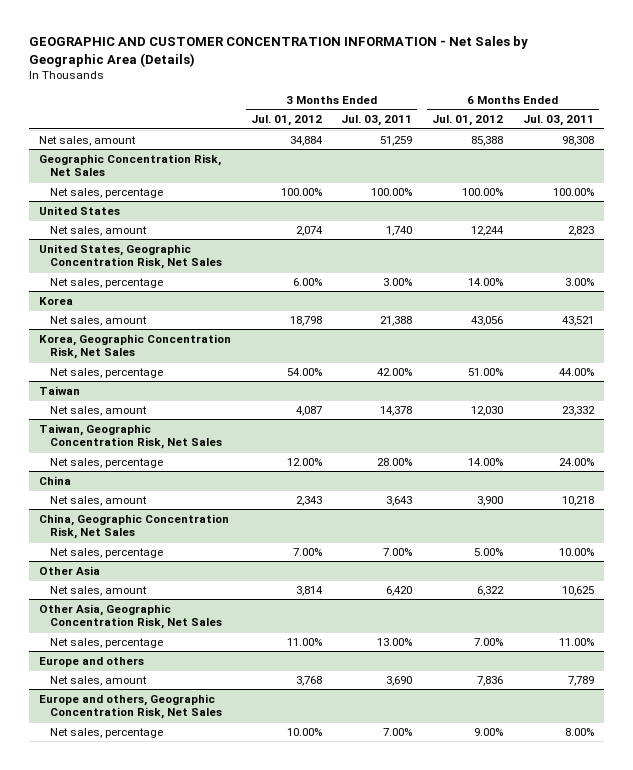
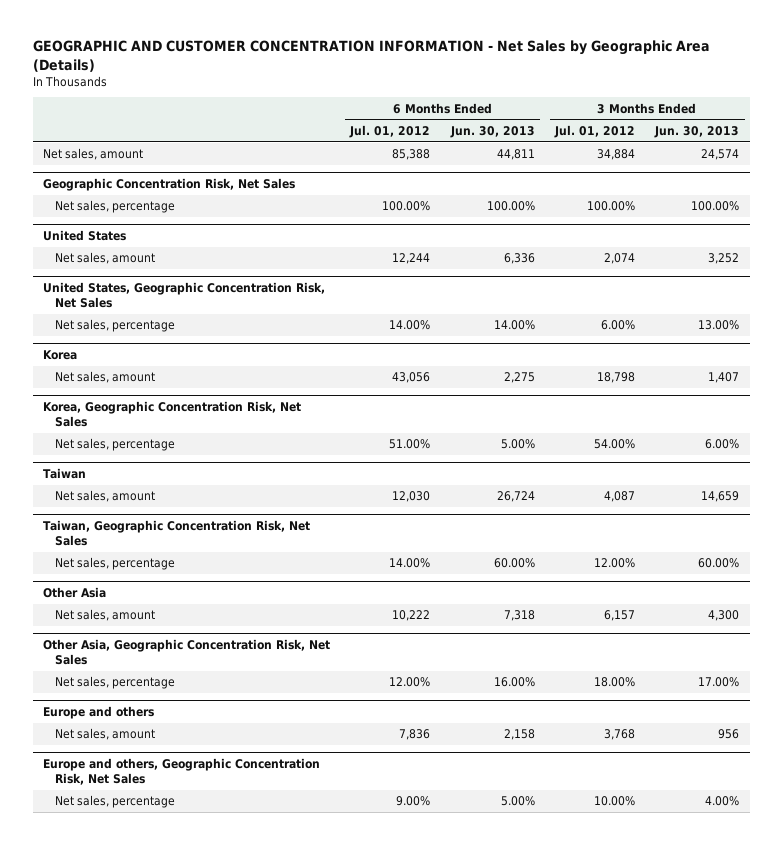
[341,115,413,127] Jul. 03, 2011 -> none
[523,115,595,127] Jul. 03, 2011 -> none
none -> [449,126,535,139] Jun. 30, 2013
none -> [654,126,740,139] Jun. 30, 2013
[38,475,71,485] China -> none
[50,495,148,506] Net sales, amount -> none
[38,513,229,540] China, Geographic Concentration Risk, Net Sales -> none
[50,547,164,558] Net sales, percentage -> none
[295,585,323,596] 3,814 -> [604,610,636,622] 6,157
[477,585,505,596] 6,322 -> [392,610,431,622] 10,222
[286,637,322,646] 11.00% -> [594,677,636,688] 18.00%
[474,637,504,646] 7.00% -> [389,677,431,688] 12.00%

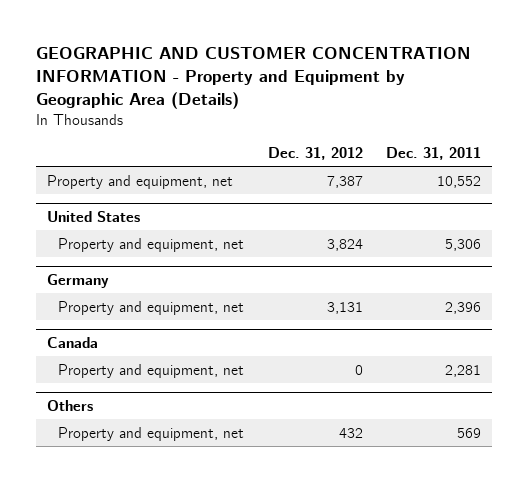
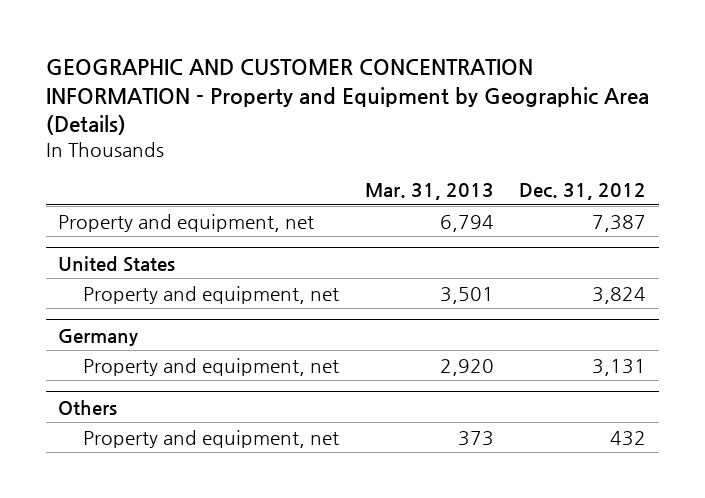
[385,146,481,160] Dec. 31, 2011 -> none
none -> [364,183,494,201] Mar. 31, 2013
[47,336,99,348] Canada -> none
[58,363,245,378] Property and equipment, net -> none

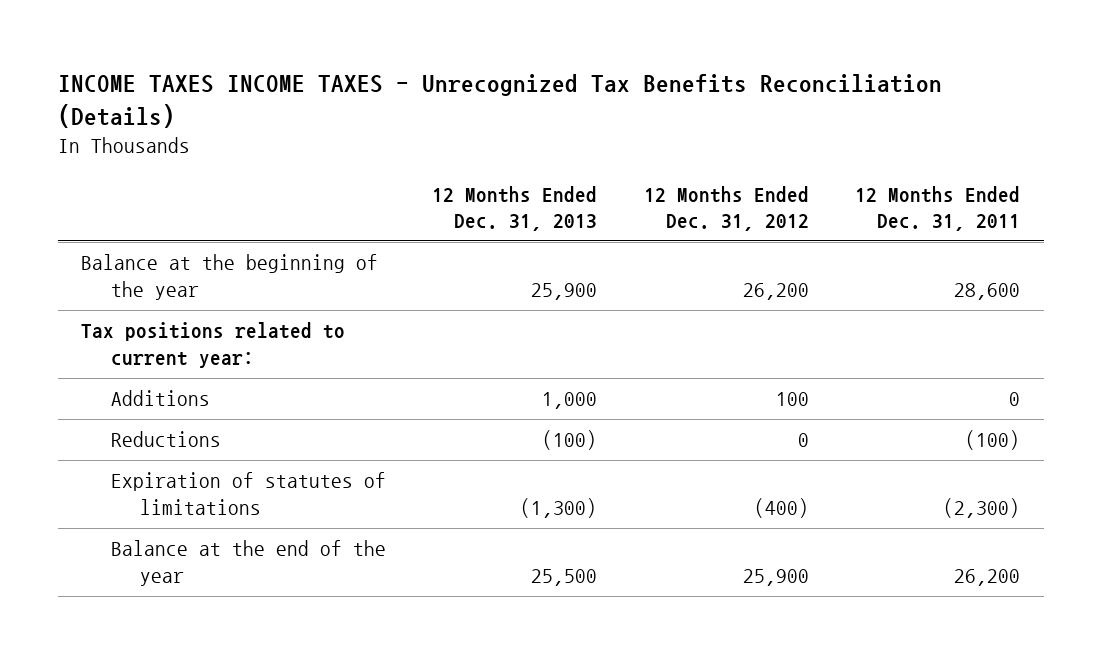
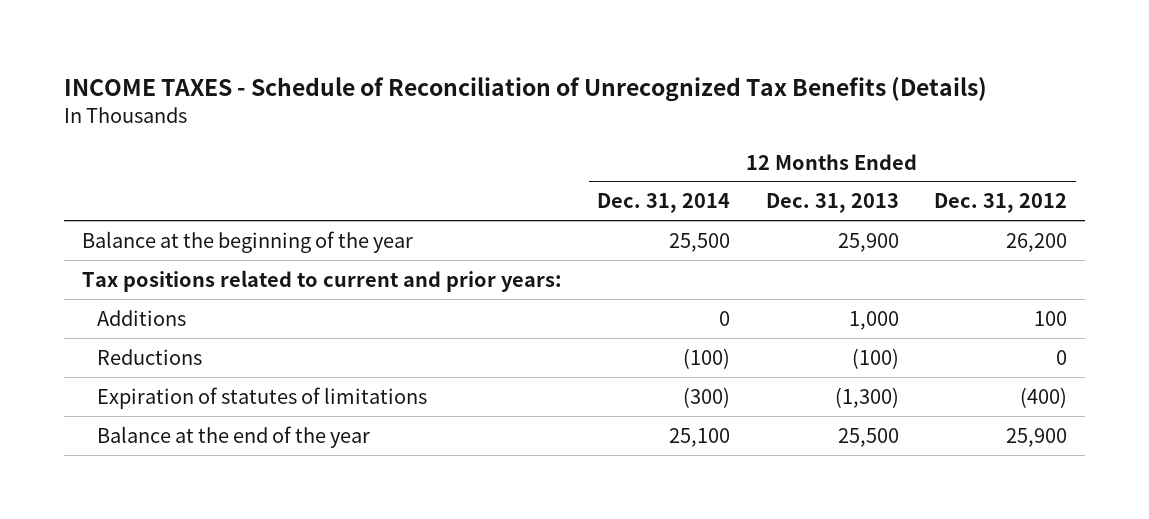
[58,73,943,128] INCOME TAXES INCOME TAXES - Unrecognized Tax Benefits Reconciliation (Details) -> [64,76,988,102] INCOME TAXES - Schedule of Reconciliation of Unrecognized Tax Benefits (Details)
[855,185,1021,231] 12 Months Ended Dec. 31, 2011 -> none
none -> [597,193,731,214] Dec. 31, 2014
[81,322,346,368] Tax positions related to current year: -> [82,269,563,292] Tax positions related to current and prior years:

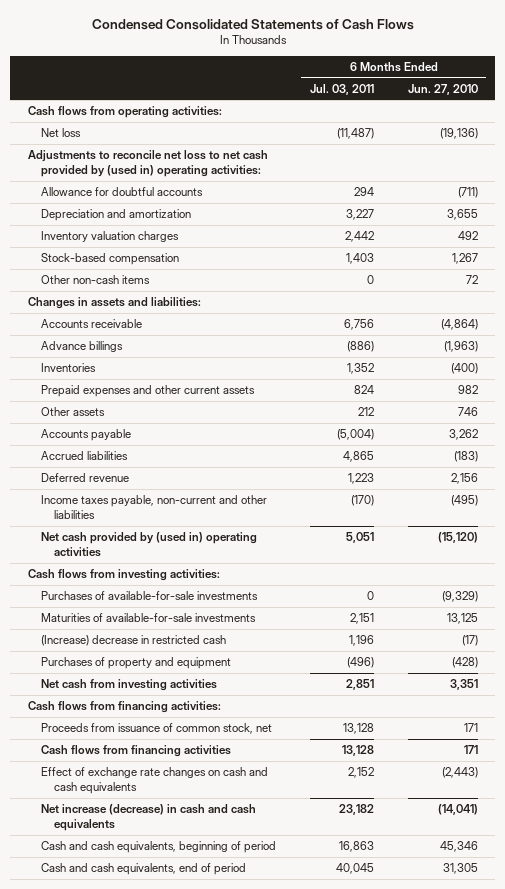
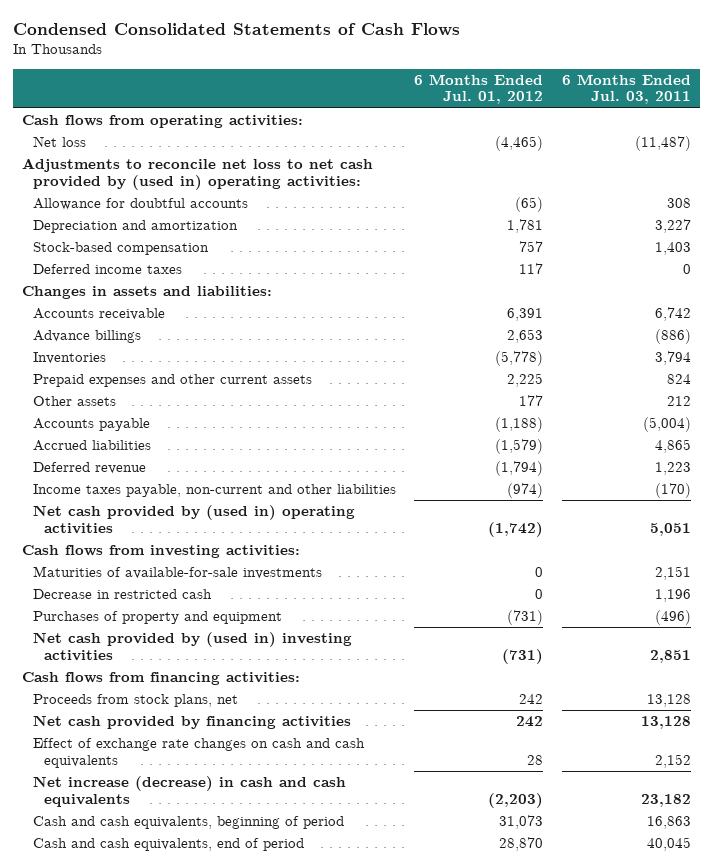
[407,83,478,95] Jun. 27, 2010 -> none
none -> [414,73,544,105] 6 Months Ended Jul. 01, 2012
[353,187,374,197] 294 -> [666,198,691,209] 308
[40,231,179,243] Inventory valuation charges -> none
[40,275,150,285] Other non-cash items -> none
none -> [32,264,182,275] Deferred income taxes
[343,319,374,331] 6,756 -> [654,307,691,322] 6,742
[346,363,374,375] 1,352 -> [654,351,691,366] 3,794
[40,591,258,601] Purchases of available-for-sale investments -> none
[40,635,226,647] (Increase) decrease in restricted cash -> [32,589,212,600] Decrease in restricted cash
[40,679,217,692] Net cash from investing activities -> [32,632,352,661] Net cash provided by (used in) investing activities
[40,723,272,735] Proceeds from issuance of common stock, net -> [32,694,238,708] Proceeds from stock plans, net
[40,745,231,758] Cash flows from financing activities -> [32,715,351,730] Net cash provided by financing activities

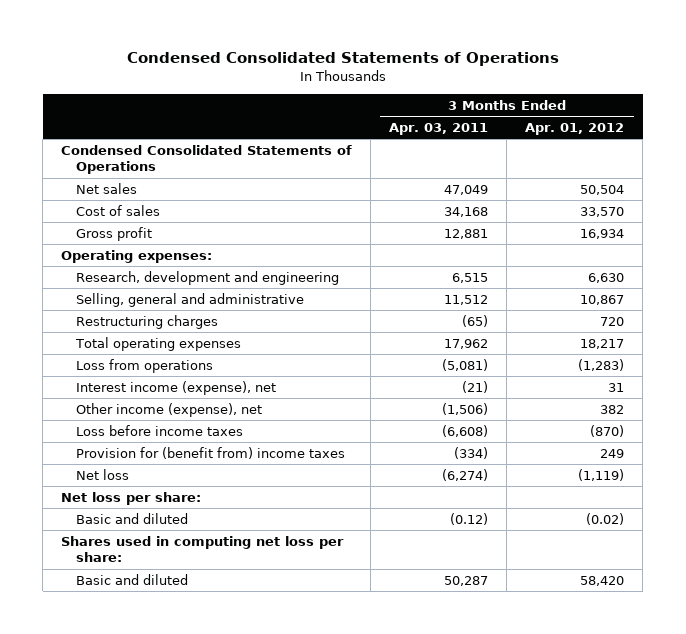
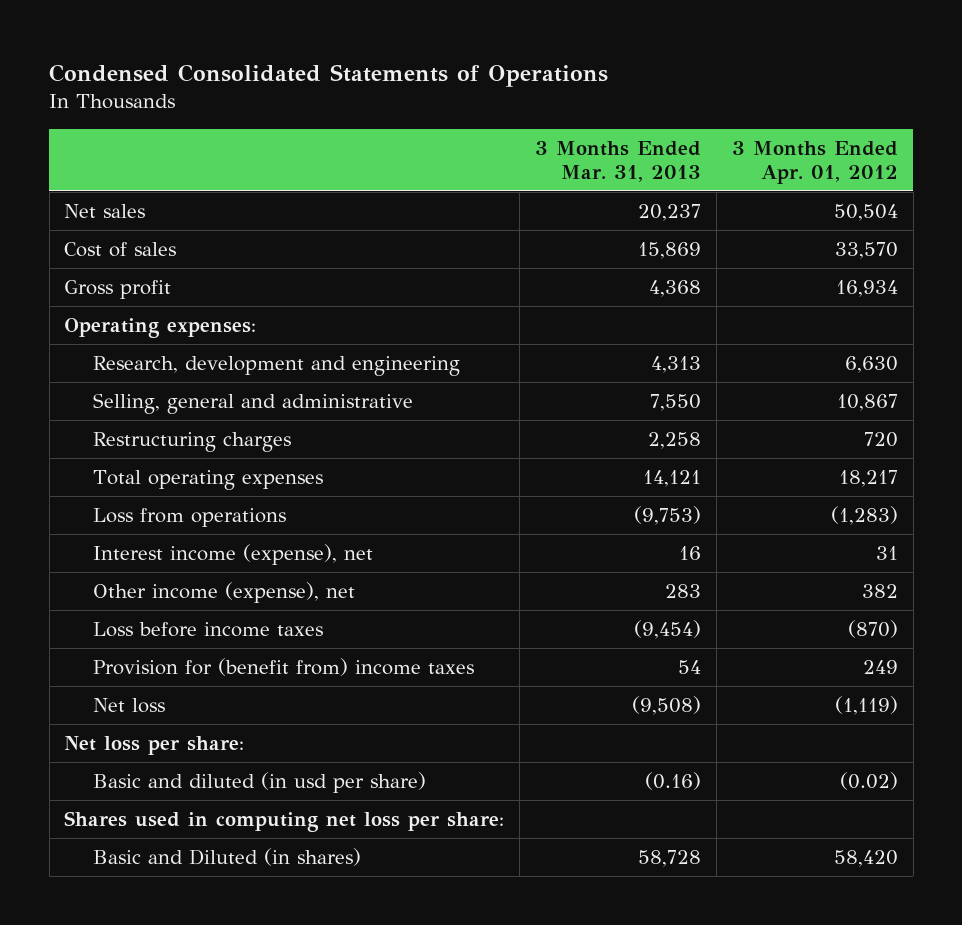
[389,122,489,135] Apr. 03, 2011 -> none
none -> [535,140,702,183] 3 Months Ended Mar. 31, 2013
[61,144,353,175] Condensed Consolidated Statements of Operations -> none
[75,512,188,524] Basic and diluted -> [92,771,426,793] Basic and diluted (in usd per share)
[75,573,188,585] Basic and diluted -> [92,847,361,866] Basic and Diluted (in shares)

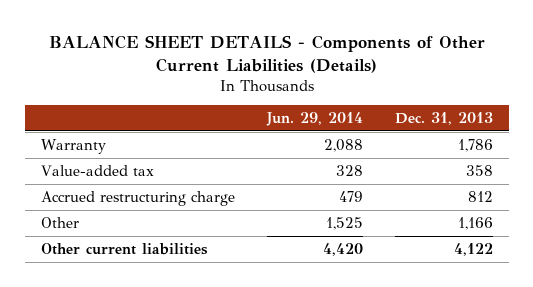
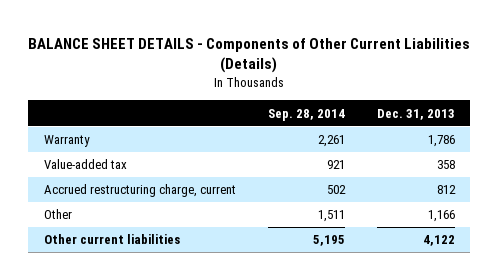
[265,112,363,127] Jun. 29, 2014 -> none
none -> [267,108,345,121] Sep. 28, 2014
[40,190,235,206] Accrued restructuring charge -> [44,184,237,198] Accrued restructuring charge, current

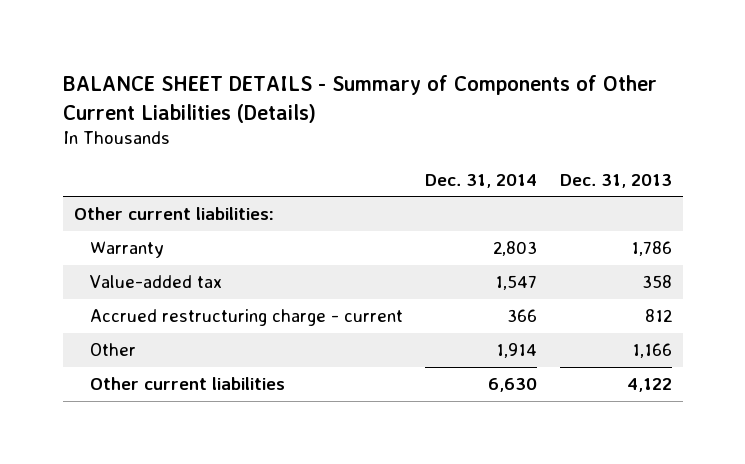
[28,37,471,74] BALANCE SHEET DETAILS - Components of Other Current Liabilities (Details) -> [62,75,657,123] BALANCE SHEET DETAILS - Summary of Components of Other Current Liabilities (Details)
[267,108,345,121] Sep. 28, 2014 -> none
none -> [425,173,538,188] Dec. 31, 2014
none -> [73,207,274,221] Other current liabilities:
[44,184,237,198] Accrued restructuring charge, current -> [89,309,403,327] Accrued restructuring charge - current

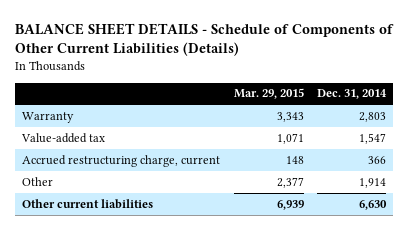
[62,75,657,123] BALANCE SHEET DETAILS - Summary of Components of Other Current Liabilities (Details) -> [14,23,394,57] BALANCE SHEET DETAILS - Schedule of Components of Other Current Liabilities (Details)
[559,173,672,188] Dec. 31, 2013 -> none
none -> [233,88,304,100] Mar. 29, 2015
[73,207,274,221] Other current liabilities: -> none
[89,309,403,327] Accrued restructuring charge - current -> [21,154,220,167] Accrued restructuring charge, current

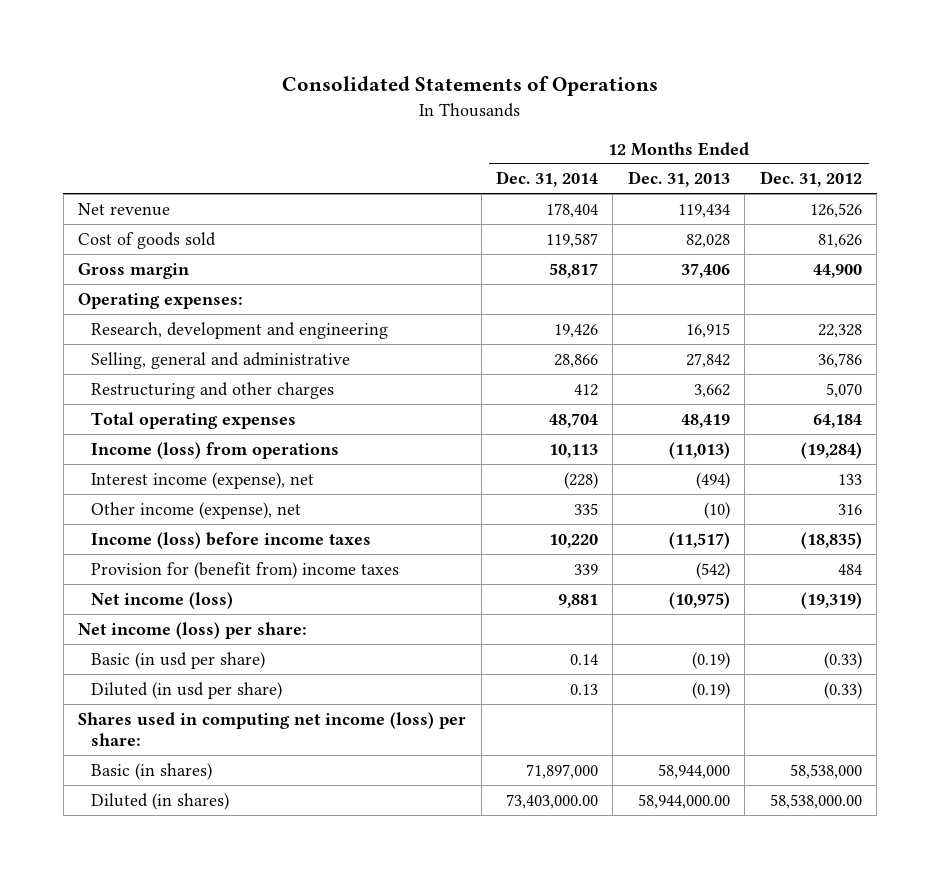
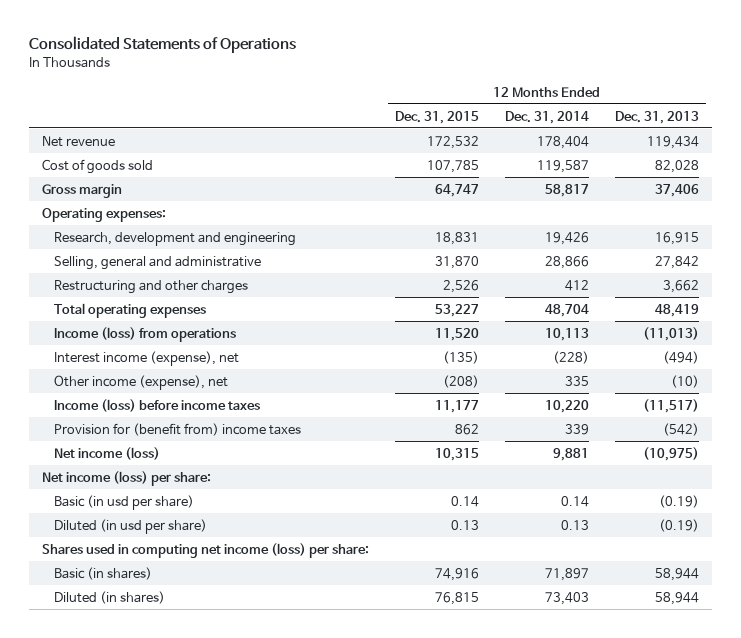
[759,171,862,188] Dec. 31, 2012 -> none
none -> [394,110,479,124] Dec. 31, 2015
[525,763,598,779] 71,897,000 -> [545,567,590,581] 71,897
[657,763,730,779] 58,944,000 -> [655,567,700,581] 58,944
[505,793,598,809] 73,403,000.00 -> [545,591,590,605] 73,403
[637,793,730,809] 58,944,000.00 -> [655,591,700,605] 58,944

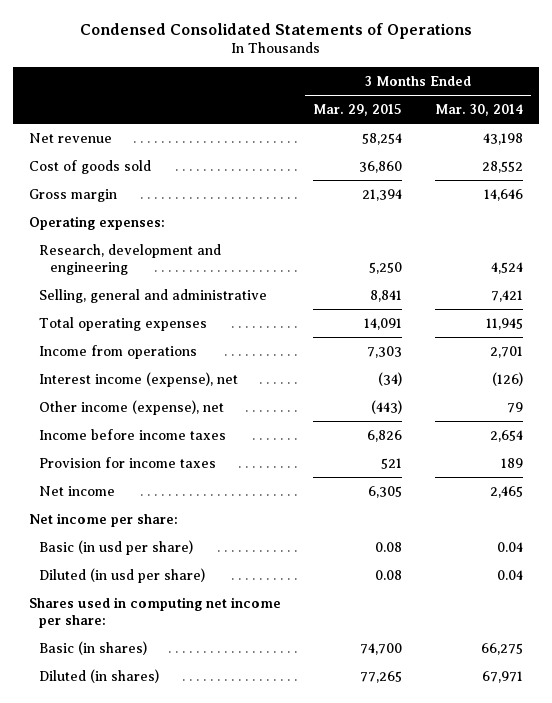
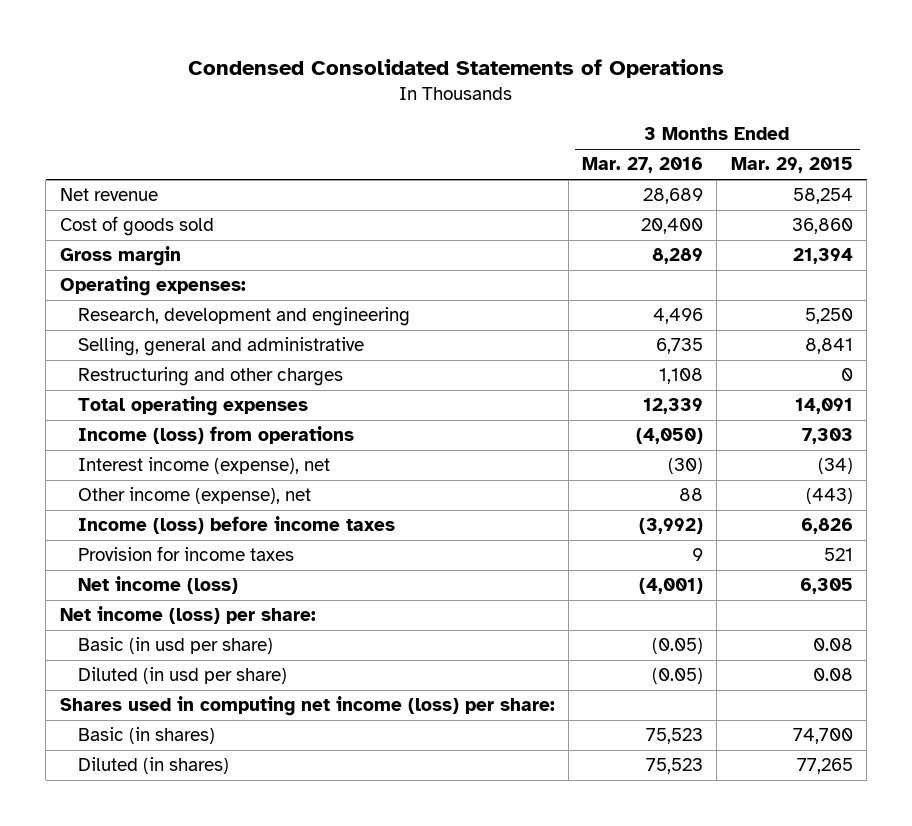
[434,104,523,117] Mar. 30, 2014 -> none
none -> [582,157,704,174] Mar. 27, 2016
none -> [77,367,343,387] Restructuring and other charges
[39,344,198,359] Income from operations -> [77,426,354,445] Income (loss) from operations
[39,428,227,440] Income before income taxes -> [77,516,395,535] Income (loss) before income taxes
[39,485,116,496] Net income -> [77,576,238,595] Net income (loss)
[29,512,179,527] Net income per share: -> [59,606,316,625] Net income (loss) per share:
[29,596,282,628] Shares used in computing net income per share: -> [59,696,555,717] Shares used in computing net income (loss) per share:

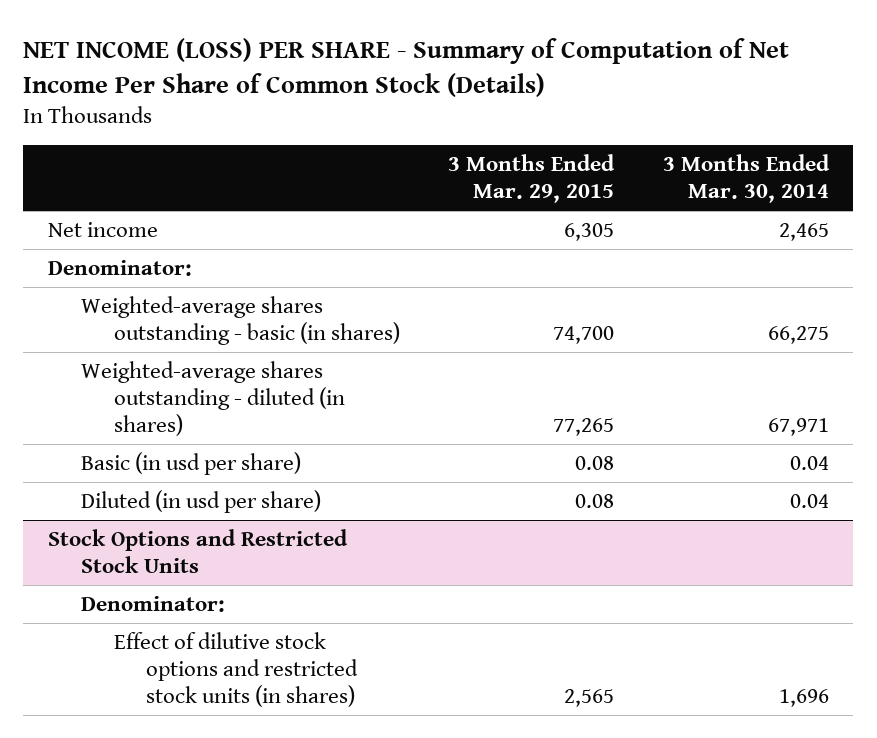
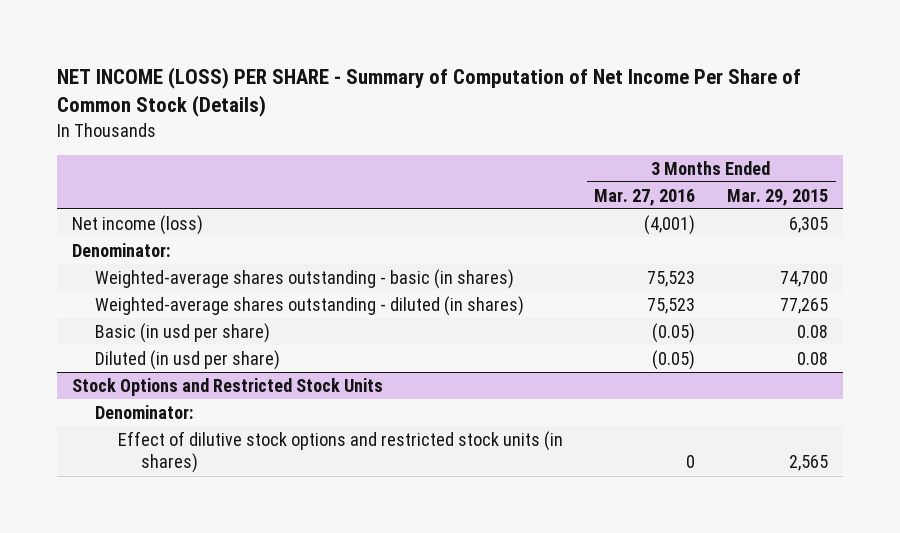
[662,153,830,204] 3 Months Ended Mar. 30, 2014 -> none
none -> [594,188,696,206] Mar. 27, 2016
[47,221,158,237] Net income -> [72,214,204,235] Net income (loss)

